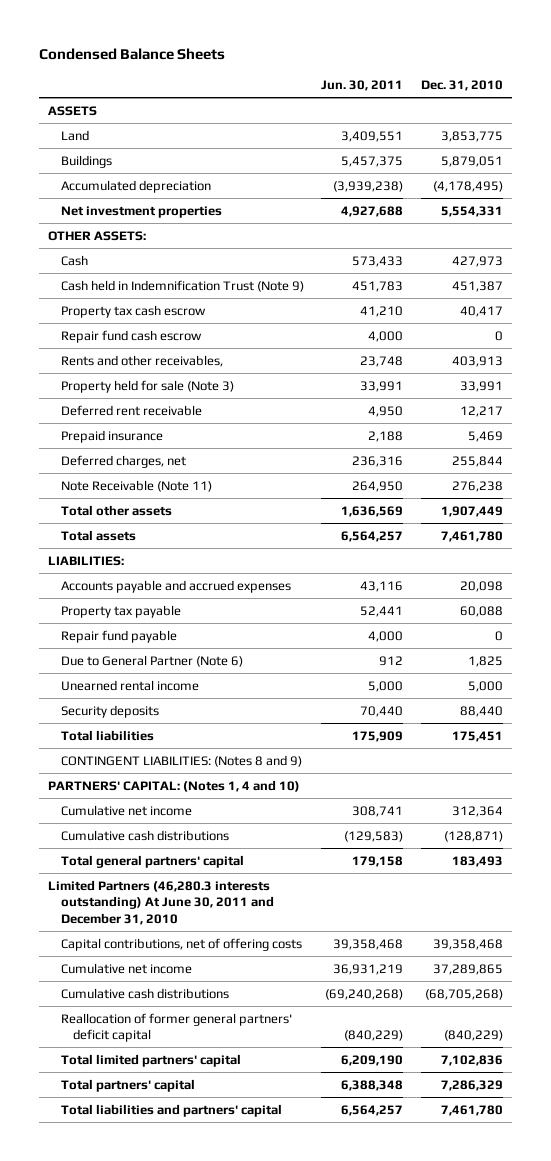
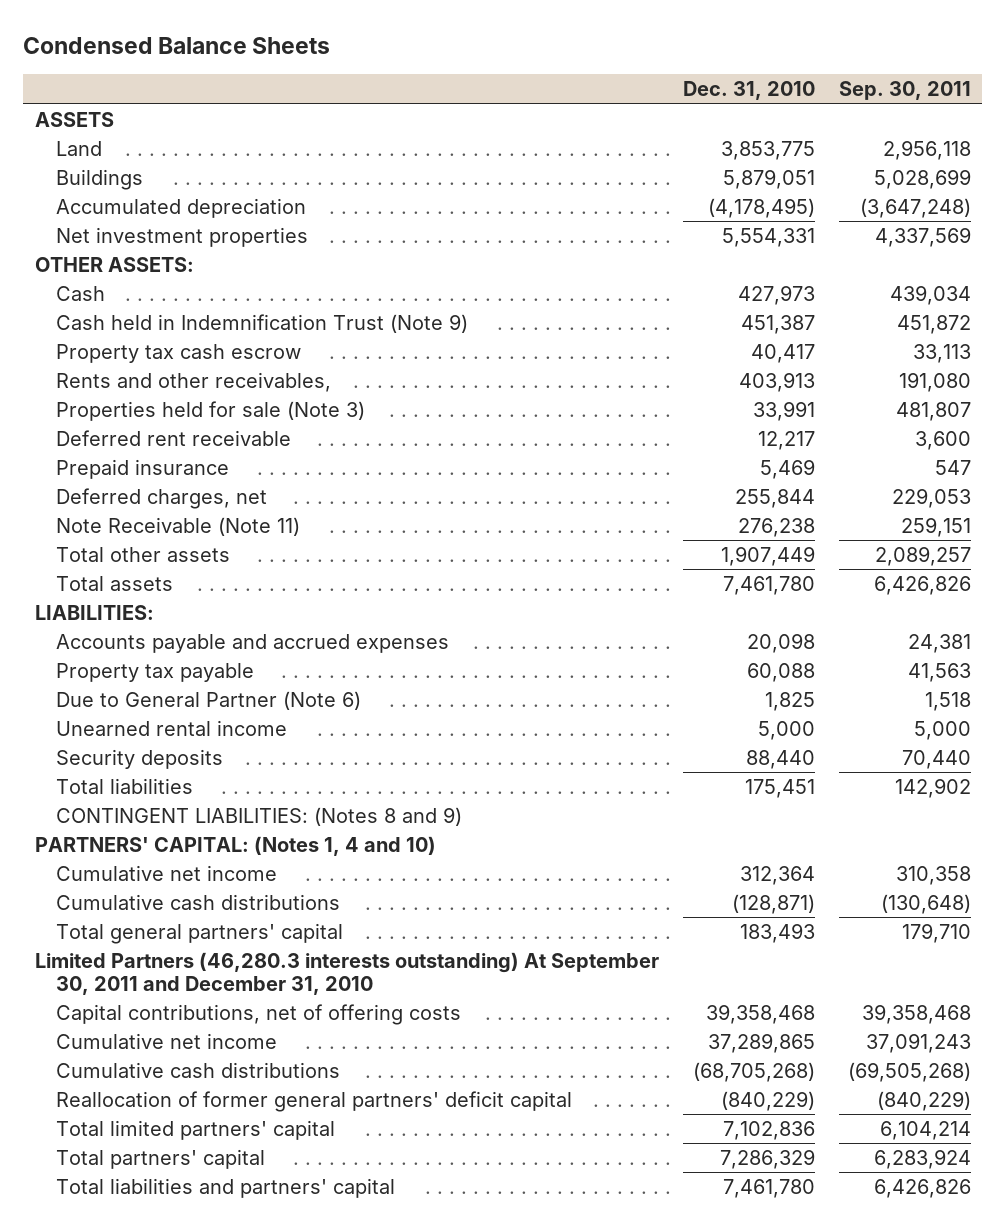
[321,79,404,91] Jun. 30, 2011 -> none
none -> [838,81,971,101] Sep. 30, 2011
[60,329,202,343] Repair fund cash escrow -> none
[60,379,234,393] Property held for sale (Note 3) -> [56,400,366,421] Properties held for sale (Note 3)
[60,629,177,643] Repair fund payable -> none
[47,879,274,925] Limited Partners (46,280.3 interests outstanding) At June 30, 2011 and December 31, 2010 -> [35,951,660,995] Limited Partners (46,280.3 interests outstanding) At September 30, 2011 and December 31, 2010

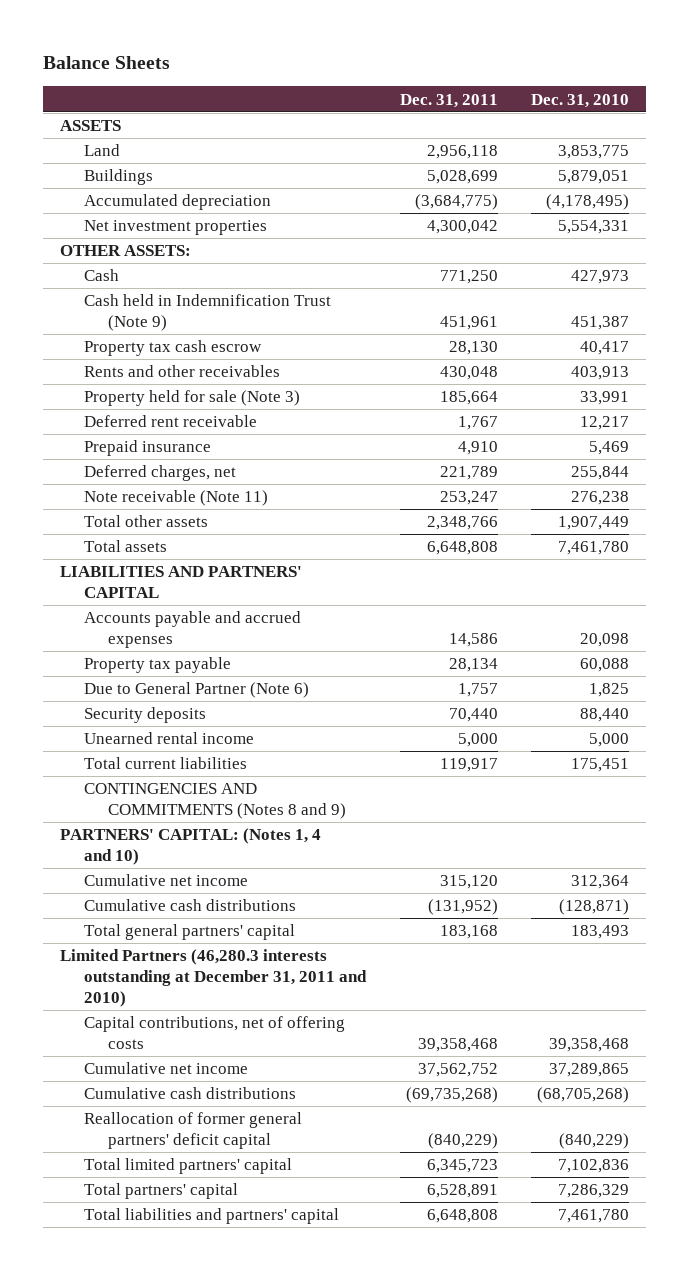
[23,37,331,55] Condensed Balance Sheets -> [43,56,171,70] Balance Sheets
[838,81,971,101] Sep. 30, 2011 -> none
none -> [399,93,498,108] Dec. 31, 2011
[56,371,332,392] Rents and other receivables, -> [84,365,281,378] Rents and other receivables
[56,400,366,421] Properties held for sale (Note 3) -> [84,390,301,407] Property held for sale (Note 3)
[56,516,301,536] Note Receivable (Note 11) -> [84,490,269,507] Note receivable (Note 11)
[35,604,155,620] LIABILITIES: -> [59,566,302,599] LIABILITIES AND PARTNERS' CAPITAL
[56,719,288,736] Unearned rental income -> [84,732,255,745] Unearned rental income
[56,777,194,794] Total liabilities -> [84,757,248,770] Total current liabilities
[56,806,463,826] CONTINGENT LIABILITIES: (Notes 8 and 9) -> [84,783,347,820] CONTINGENCIES AND COMMITMENTS (Notes 8 and 9)
[35,951,660,995] Limited Partners (46,280.3 interests outstanding) At September 30, 2011 and December 31, 2010 -> [59,949,368,1007] Limited Partners (46,280.3 interests outstanding at December 31, 2011 and 2010)

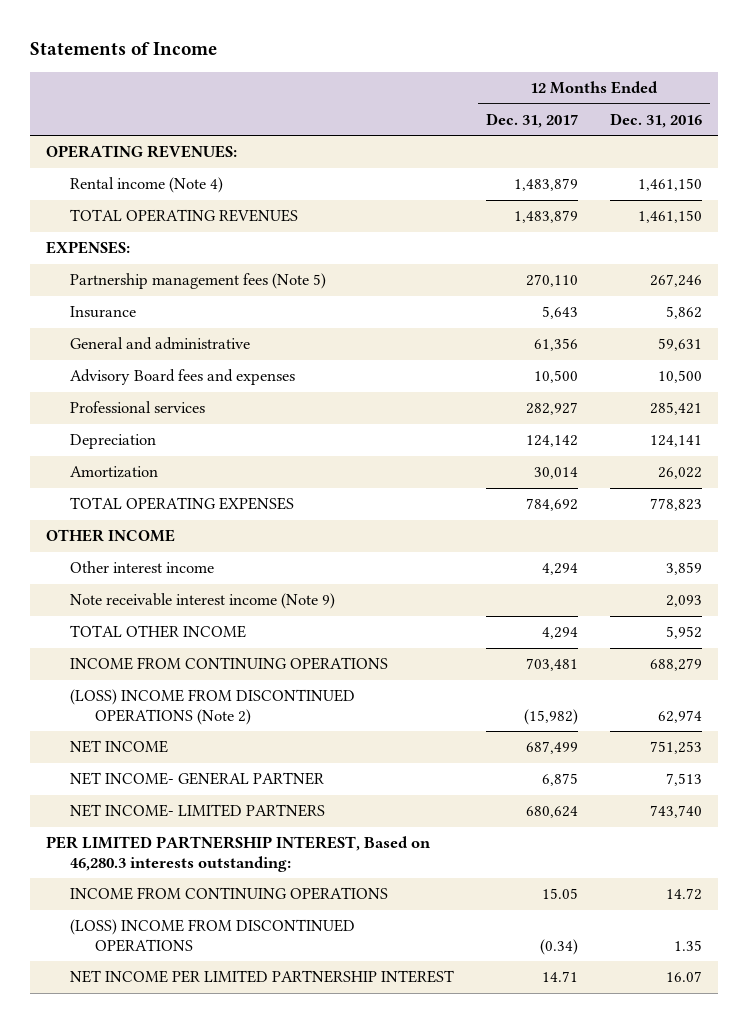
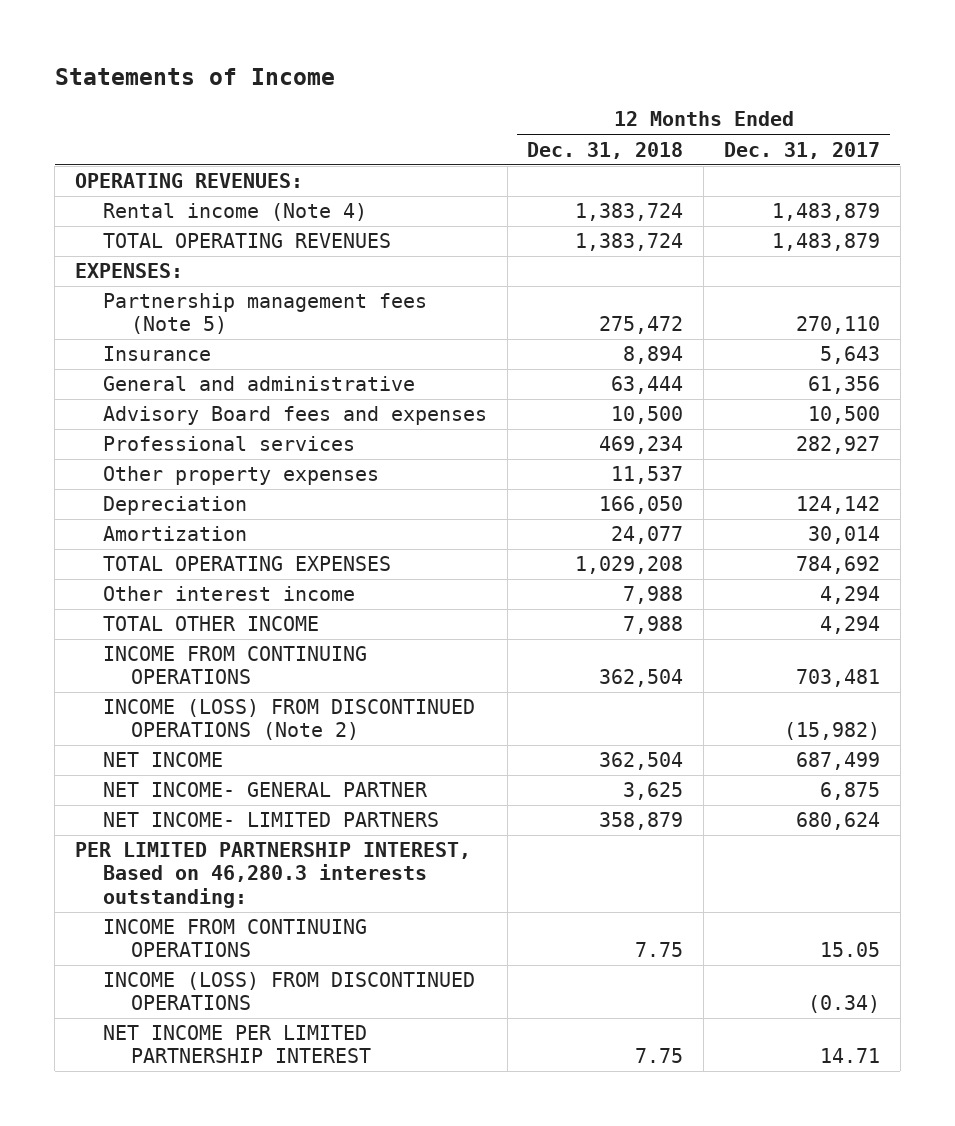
[609,112,702,128] Dec. 31, 2016 -> none
none -> [527,141,684,159] Dec. 31, 2018
none -> [102,466,379,486] Other property expenses
[45,529,175,543] OTHER INCOME -> none
[70,593,336,610] Note receivable interest income (Note 9) -> none
[70,689,356,725] (LOSS) INCOME FROM DISCONTINUED OPERATIONS (Note 2) -> [102,699,475,741] INCOME (LOSS) FROM DISCONTINUED OPERATIONS (Note 2)
[70,919,356,952] (LOSS) INCOME FROM DISCONTINUED OPERATIONS -> [102,972,475,1011] INCOME (LOSS) FROM DISCONTINUED OPERATIONS

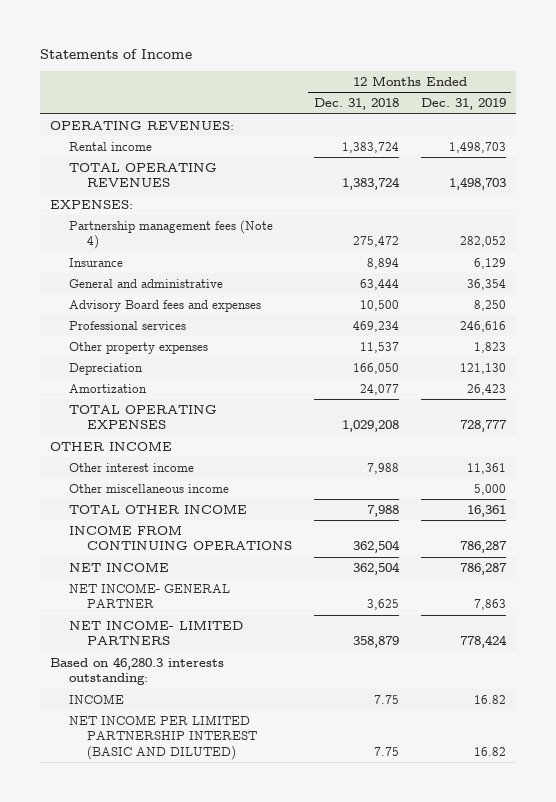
[723,141,880,159] Dec. 31, 2017 -> none
none -> [420,98,506,111] Dec. 31, 2019
[102,203,367,222] Rental income (Note 4) -> [68,141,152,151] Rental income
[102,293,427,335] Partnership management fees (Note 5) -> [68,219,273,250] Partnership management fees (Note 4)
none -> [50,440,173,451] OTHER INCOME
none -> [68,483,229,493] Other miscellaneous income
[102,699,475,741] INCOME (LOSS) FROM DISCONTINUED OPERATIONS (Note 2) -> none
[102,972,475,1011] INCOME (LOSS) FROM DISCONTINUED OPERATIONS -> none
[74,842,471,908] PER LIMITED PARTNERSHIP INTEREST, Based on 46,280.3 interests outstanding: -> [50,656,225,686] Based on 46,280.3 interests outstanding:
[102,919,367,958] INCOME FROM CONTINUING OPERATIONS -> [68,693,124,704] INCOME
[102,1025,371,1064] NET INCOME PER LIMITED PARTNERSHIP INTEREST -> [68,714,258,760] NET INCOME PER LIMITED PARTNERSHIP INTEREST (BASIC AND DILUTED)

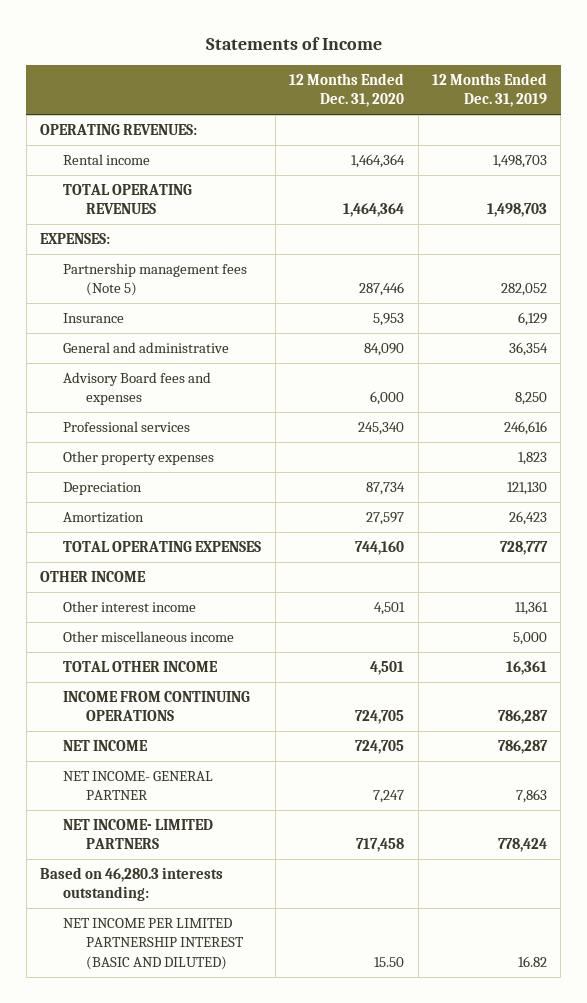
[313,98,399,111] Dec. 31, 2018 -> none
none -> [289,72,405,108] 12 Months Ended Dec. 31, 2020
[68,219,273,250] Partnership management fees (Note 4) -> [63,263,248,297] Partnership management fees (Note 5)
[68,693,124,704] INCOME -> none

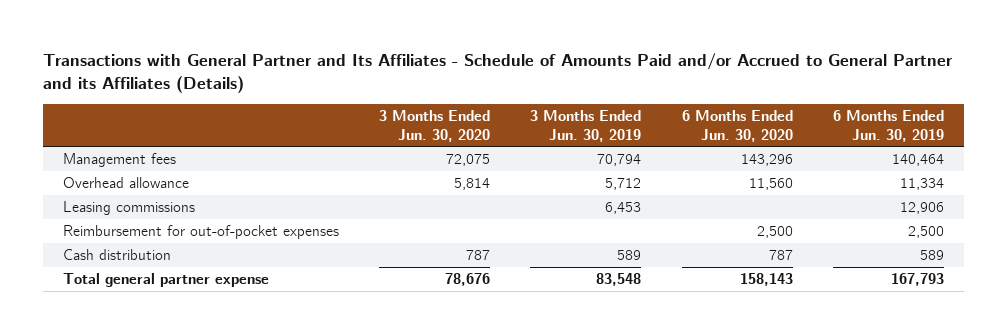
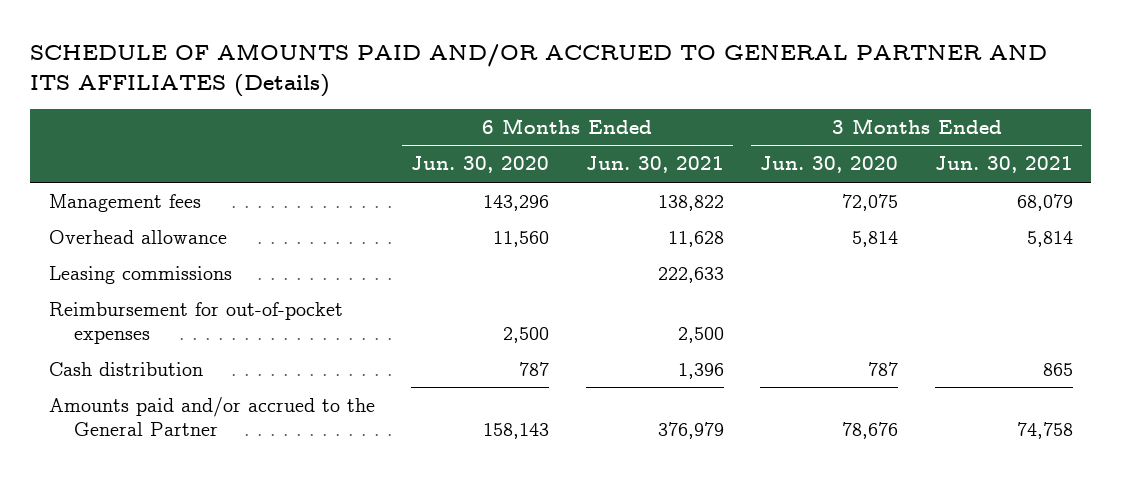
[42,52,953,94] Transactions with General Partner and Its Affiliates - Schedule of Amounts Paid and/or Accrued to General Partner and its Affiliates (Details) -> [30,43,1048,97] SCHEDULE OF AMOUNTS PAID AND/OR ACCRUED TO GENERAL PARTNER AND ITS AFFILIATES (Details)
[530,109,642,142] 3 Months Ended Jun. 30, 2019 -> none
[833,109,945,142] 6 Months Ended Jun. 30, 2019 -> none
none -> [585,156,724,174] Jun. 30, 2021
none -> [935,156,1074,174] Jun. 30, 2021
[62,273,269,288] Total general partner expense -> [48,396,375,436] Amounts paid and/or accrued to the General Partner

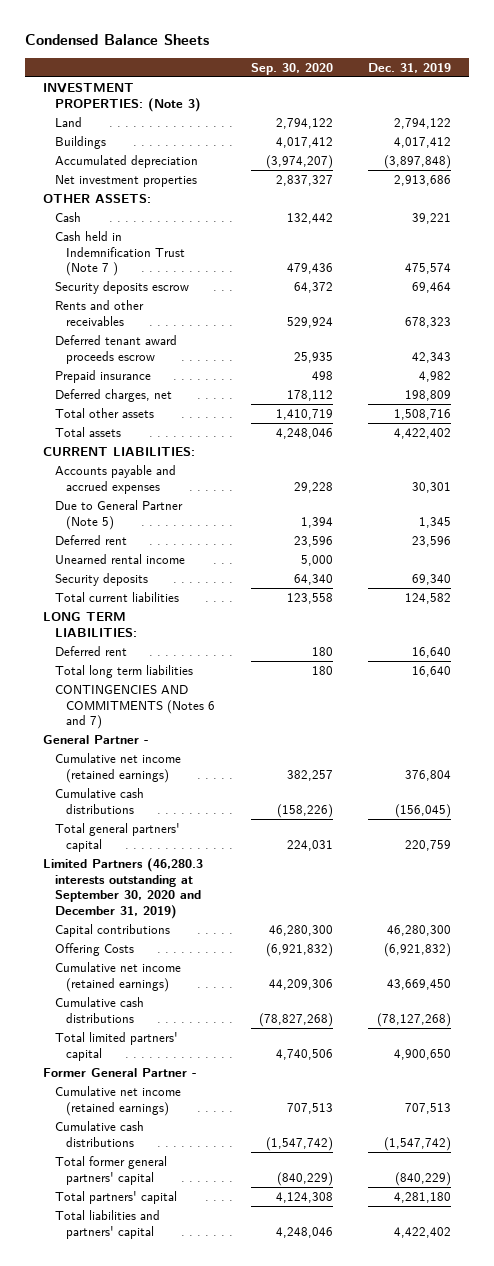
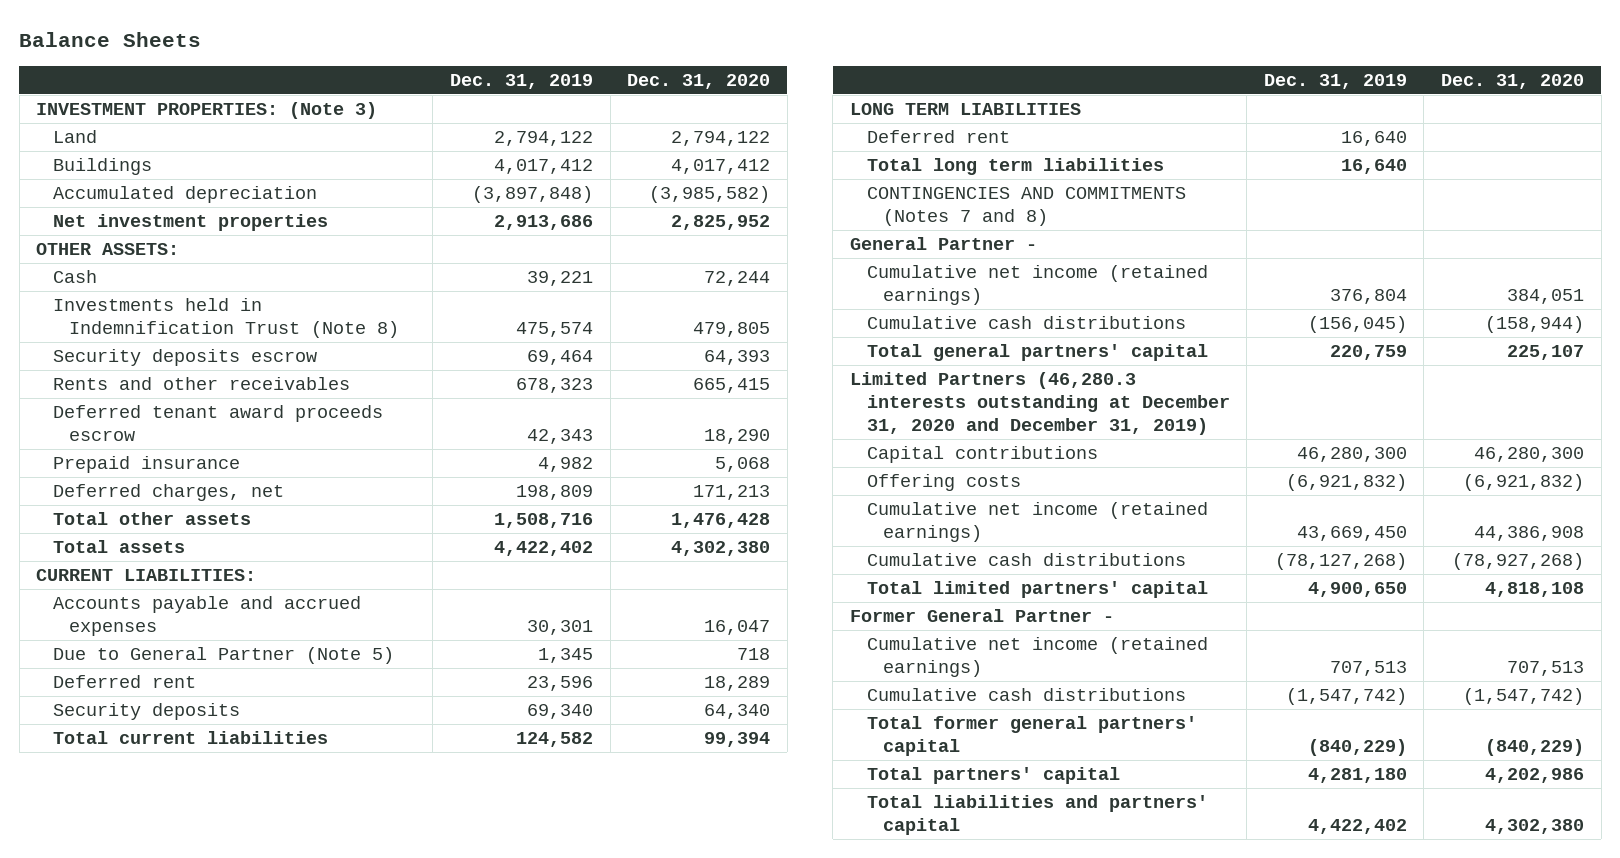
[25,33,210,45] Condensed Balance Sheets -> [19,32,202,48] Balance Sheets
[250,62,333,75] Sep. 30, 2020 -> none
none -> [627,73,771,89] Dec. 31, 2020
[54,231,185,277] Cash held in Indemnification Trust (Note 7 ) -> [52,298,400,338] Investments held in Indemnification Trust (Note 8)
[54,554,185,565] Unearned rental income -> none
[43,612,137,637] LONG TERM LIABILITIES: -> [850,103,1082,116] LONG TERM LIABILITIES
[54,685,215,730] CONTINGENCIES AND COMMITMENTS (Notes 6 and 7) -> [866,187,1186,226] CONTINGENCIES AND COMMITMENTS (Notes 7 and 8)
[43,858,204,919] Limited Partners (46,280.3 interests outstanding at September 30, 2020 and December 31, 2019) -> [850,372,1230,435] Limited Partners (46,280.3 interests outstanding at December 31, 2020 and December 31, 2019)
[54,943,134,957] Offering Costs -> [866,474,1021,492] Offering costs

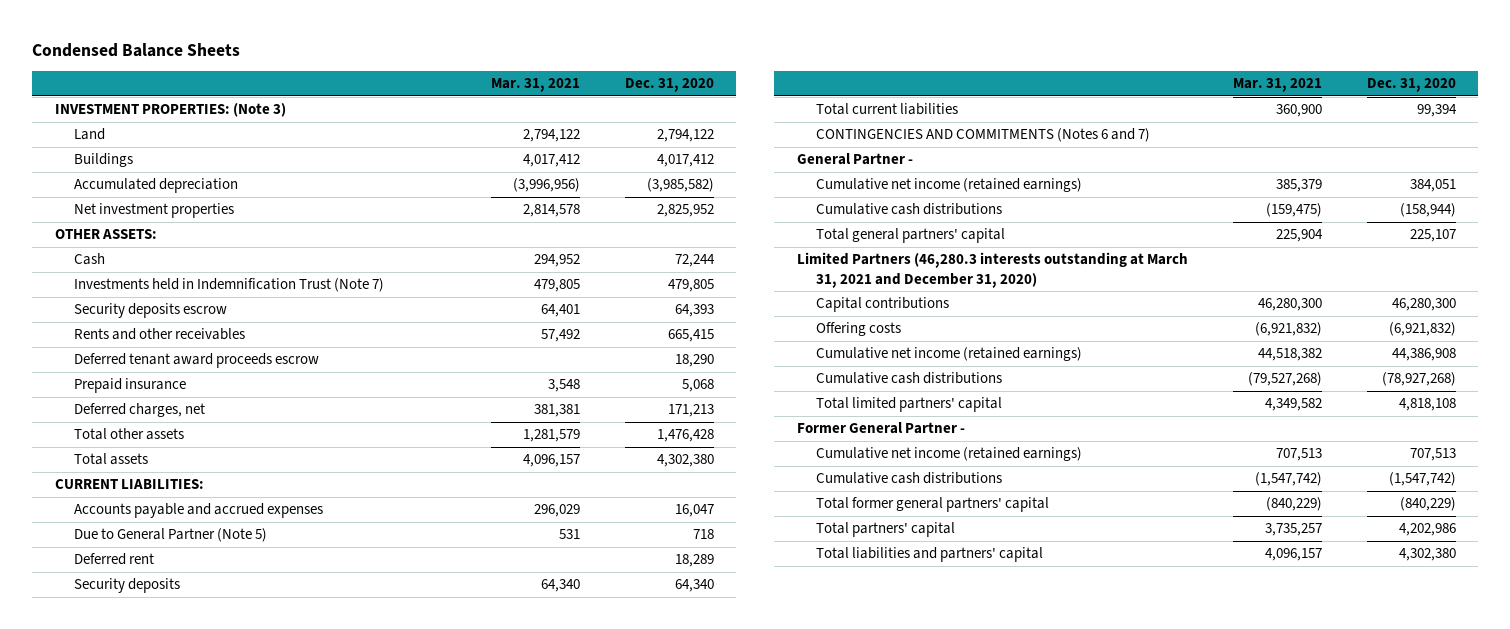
[19,32,202,48] Balance Sheets -> [32,42,241,57] Condensed Balance Sheets
[449,73,593,89] Dec. 31, 2019 -> none
none -> [490,78,580,93] Mar. 31, 2021
[52,298,400,338] Investments held in Indemnification Trust (Note 8) -> [74,278,385,293] Investments held in Indemnification Trust (Note 7)
[850,103,1082,116] LONG TERM LIABILITIES -> none
[866,130,1010,144] Deferred rent -> none
[866,158,1164,176] Total long term liabilities -> none
[866,187,1186,226] CONTINGENCIES AND COMMITMENTS (Notes 7 and 8) -> [816,128,1151,143] CONTINGENCIES AND COMMITMENTS (Notes 6 and 7)
[850,372,1230,435] Limited Partners (46,280.3 interests outstanding at December 31, 2020 and December 31, 2019) -> [796,252,1188,289] Limited Partners (46,280.3 interests outstanding at March 31, 2021 and December 31, 2020)

